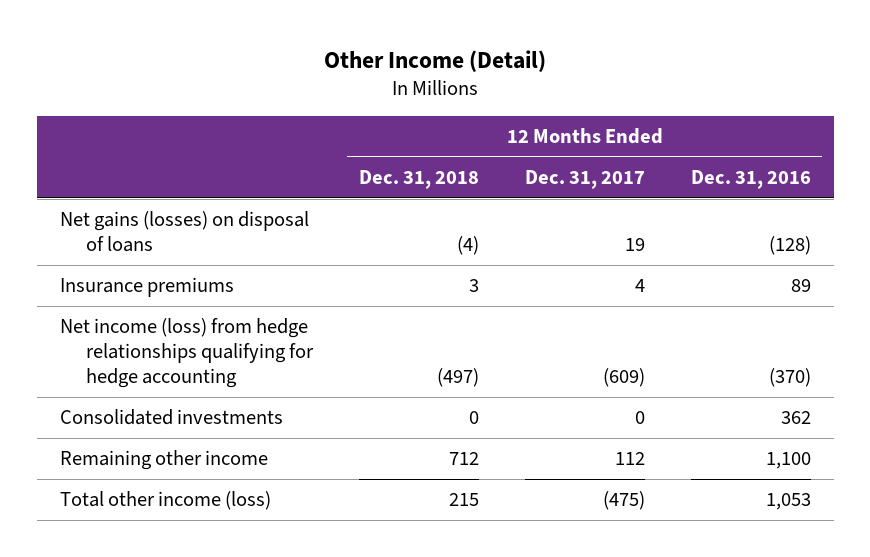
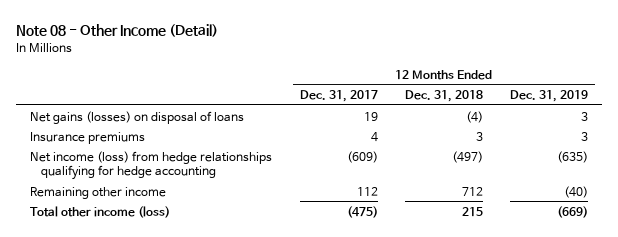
[324,50,547,73] Other Income (Detail) -> [16,24,219,38] Note 08 - Other Income (Detail)
[690,169,811,189] Dec. 31, 2016 -> none
none -> [510,89,589,102] Dec. 31, 2019
[59,409,283,426] Consolidated investments -> none

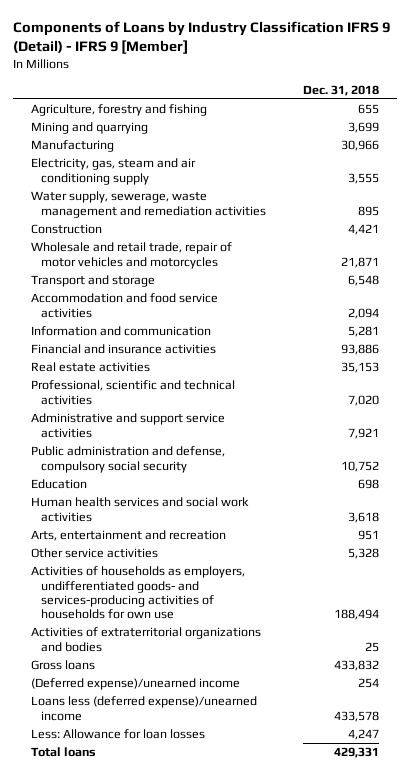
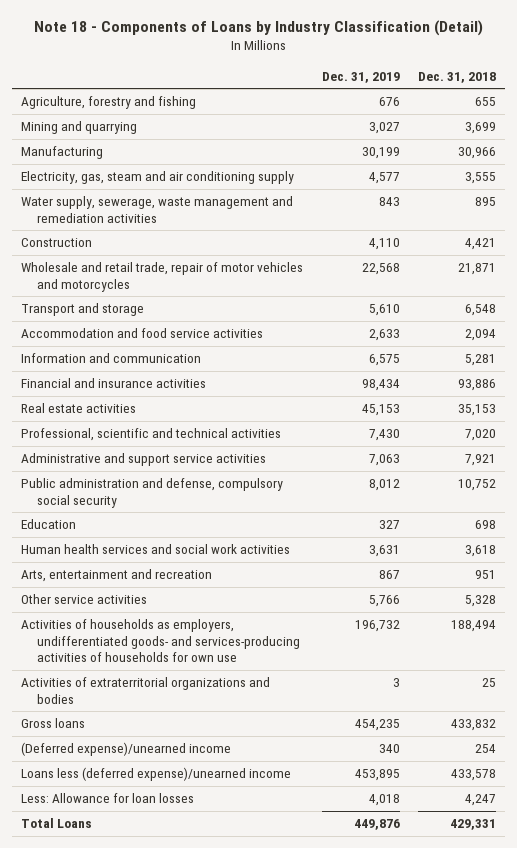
[12,20,390,55] Components of Loans by Industry Classification IFRS 9 (Detail) - IFRS 9 [Member] -> [33,20,483,37] Note 18 - Components of Loans by Industry Classification (Detail)
none -> [321,71,400,83] Dec. 31, 2019
[30,747,96,758] Total loans -> [20,818,92,829] Total Loans

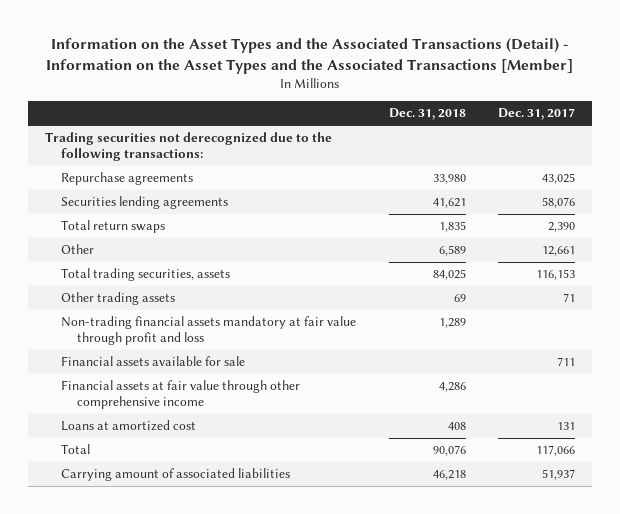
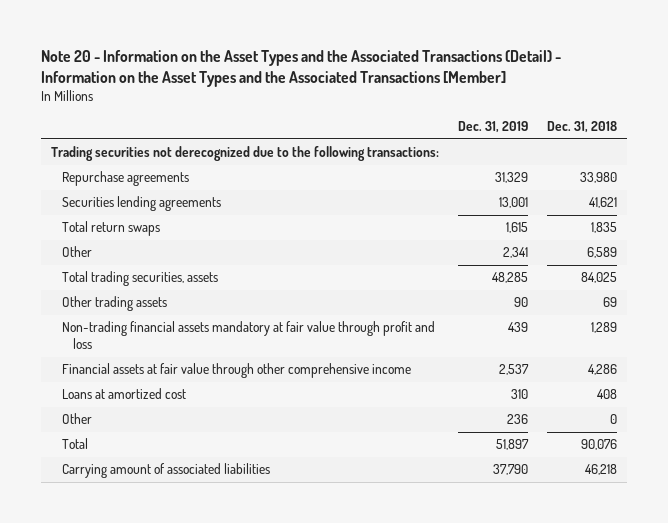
[46,37,574,74] Information on the Asset Types and the Associated Transactions (Detail) - Information on the Asset Types and the Associated Transactions [Member] -> [41,49,562,87] Note 20 - Information on the Asset Types and the Associated Transactions (Detail) - Information on the Asset Types and the Associated Transactions [Member]
[498,108,576,121] Dec. 31, 2017 -> none
none -> [458,121,529,134] Dec. 31, 2019
[60,356,245,367] Financial assets available for sale -> none
none -> [62,413,93,425] Other

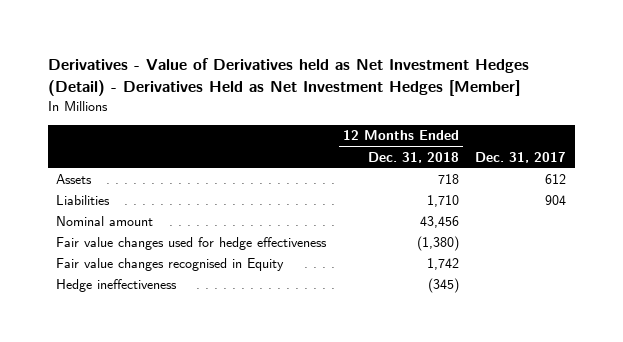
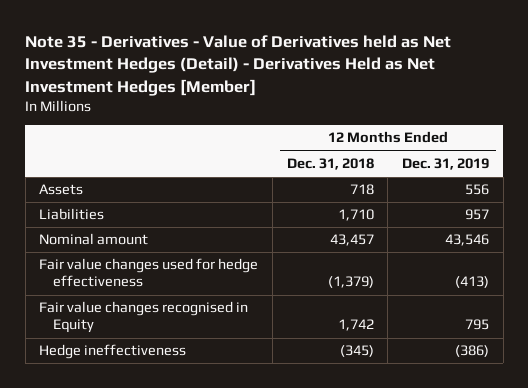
[47,57,529,96] Derivatives - Value of Derivatives held as Net Investment Hedges (Detail) - Derivatives Held as Net Investment Hedges [Member] -> [25,35,452,96] Note 35 - Derivatives - Value of Derivatives held as Net Investment Hedges (Detail) - Derivatives Held as Net Investment Hedges [Member]
[475,151,567,163] Dec. 31, 2017 -> none
none -> [401,157,489,170] Dec. 31, 2019
[419,215,459,228] 43,456 -> [329,234,374,247] 43,457
[416,235,459,251] (1,380) -> [327,276,374,289] (1,379)

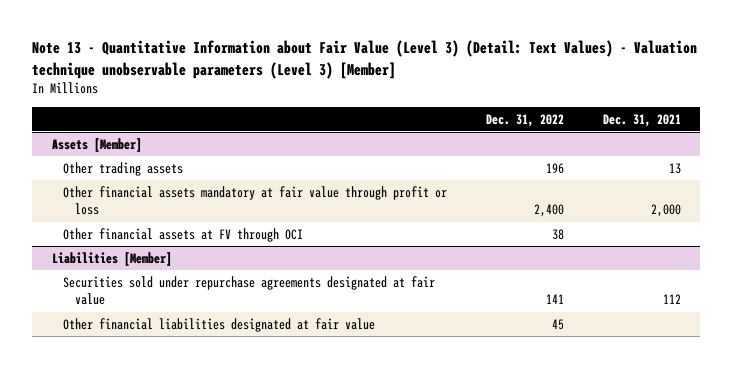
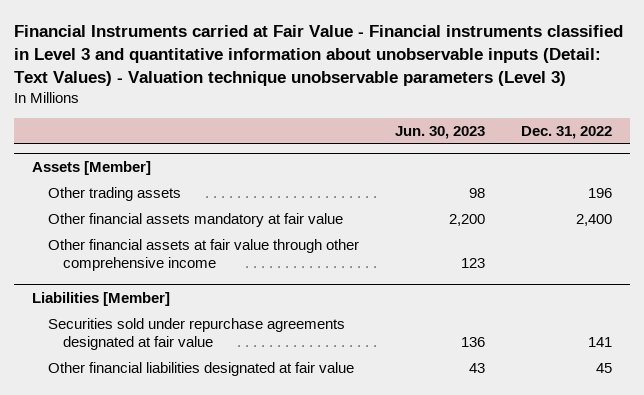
[32,40,698,79] Note 13 - Quantitative Information about Fair Value (Level 3) (Detail: Text Values) - Valuation technique unobservable parameters (Level 3) [Member] -> [13,24,623,86] Financial Instruments carried at Fair Value - Financial instruments classified in Level 3 and quantitative information about unobservable inputs (Detail: Text Values) - Valuation technique unobservable parameters (Level 3)
[602,113,681,127] Dec. 31, 2021 -> none
none -> [394,125,485,139] Jun. 30, 2023
[63,227,304,242] Other financial assets at FV through OCI -> none
[63,185,448,216] Other financial assets mandatory at fair value through profit or loss -> [47,213,343,228] Other financial assets mandatory at fair value
none -> [47,239,359,271] Other financial assets at fair value through other comprehensive income

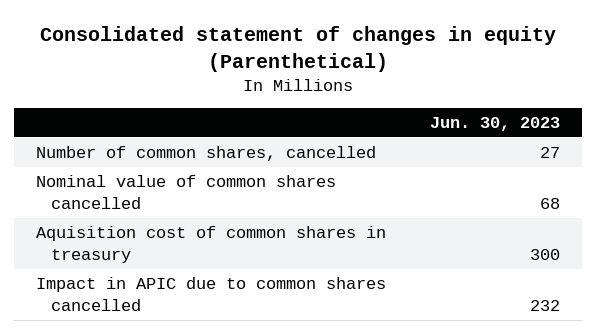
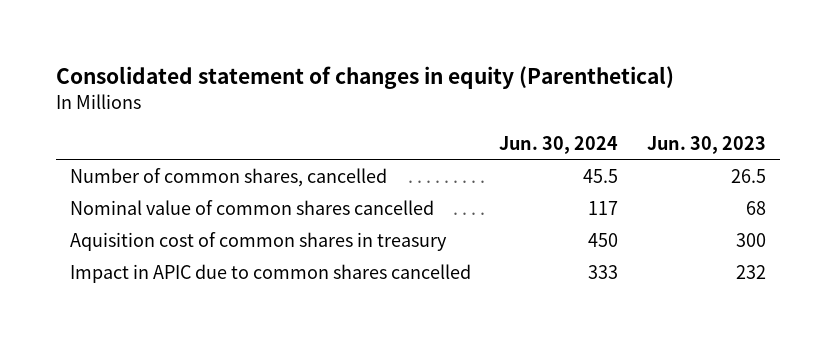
none -> [499,135,619,154] Jun. 30, 2024
[539,147,560,159] 27 -> [730,168,766,183] 26.5

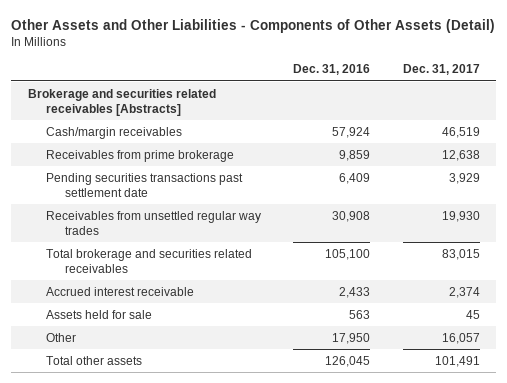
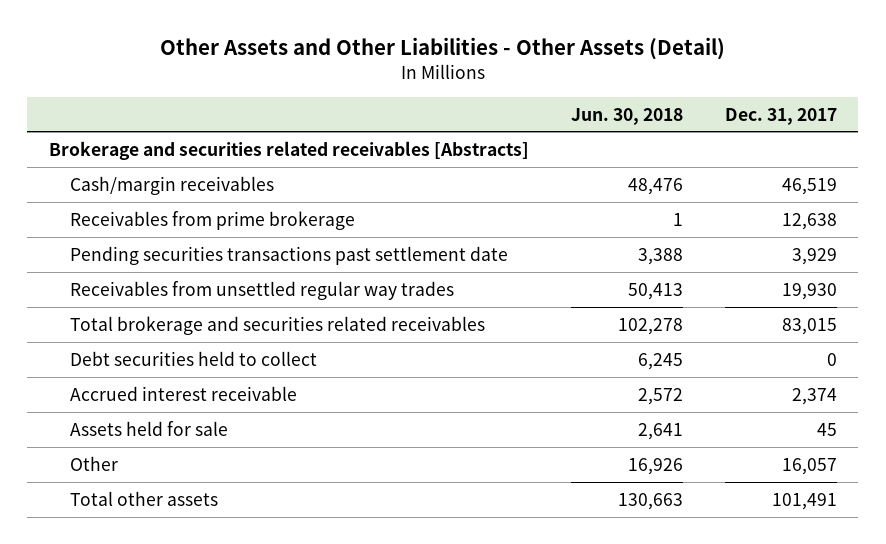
[11,18,496,33] Other Assets and Other Liabilities - Components of Other Assets (Detail) -> [159,36,725,60] Other Assets and Other Liabilities - Other Assets (Detail)
[293,64,371,76] Dec. 31, 2016 -> none
none -> [570,107,683,125] Jun. 30, 2018
none -> [69,350,317,366] Debt securities held to collect

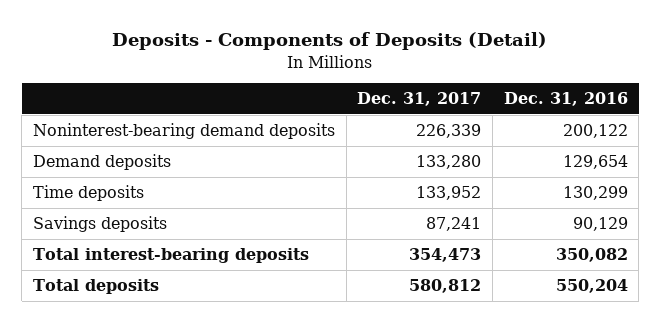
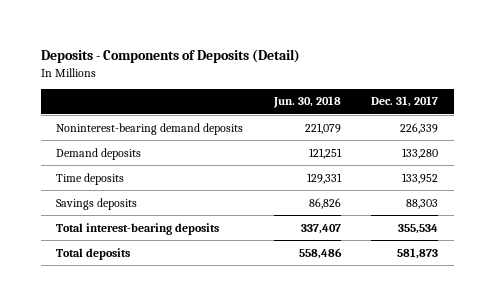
[503,92,628,107] Dec. 31, 2016 -> none
none -> [272,96,341,109] Jun. 30, 2018
[426,217,482,232] 87,241 -> [406,198,439,209] 88,303
[409,248,482,263] 354,473 -> [398,223,439,234] 355,534
[409,279,482,294] 580,812 -> [397,247,439,259] 581,873

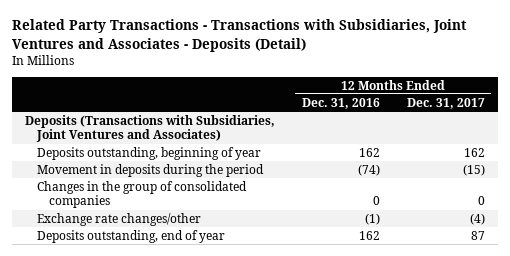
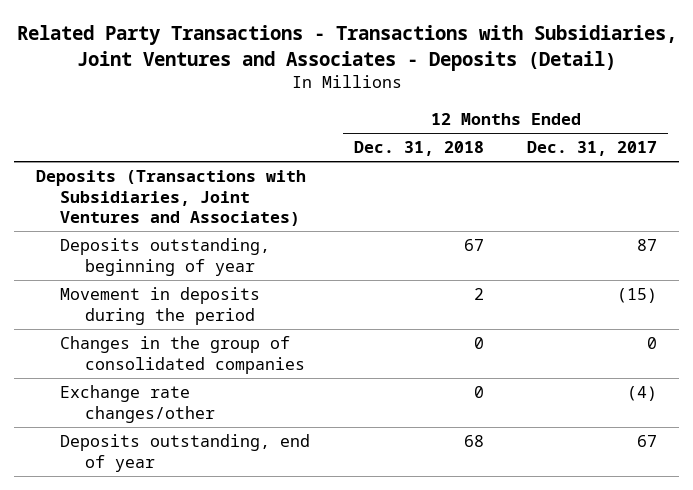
[301,97,380,109] Dec. 31, 2016 -> none
none -> [353,141,484,157] Dec. 31, 2018
[463,147,485,157] 162 -> [637,239,658,252] 87
[470,230,485,240] 87 -> [637,435,658,448] 67

